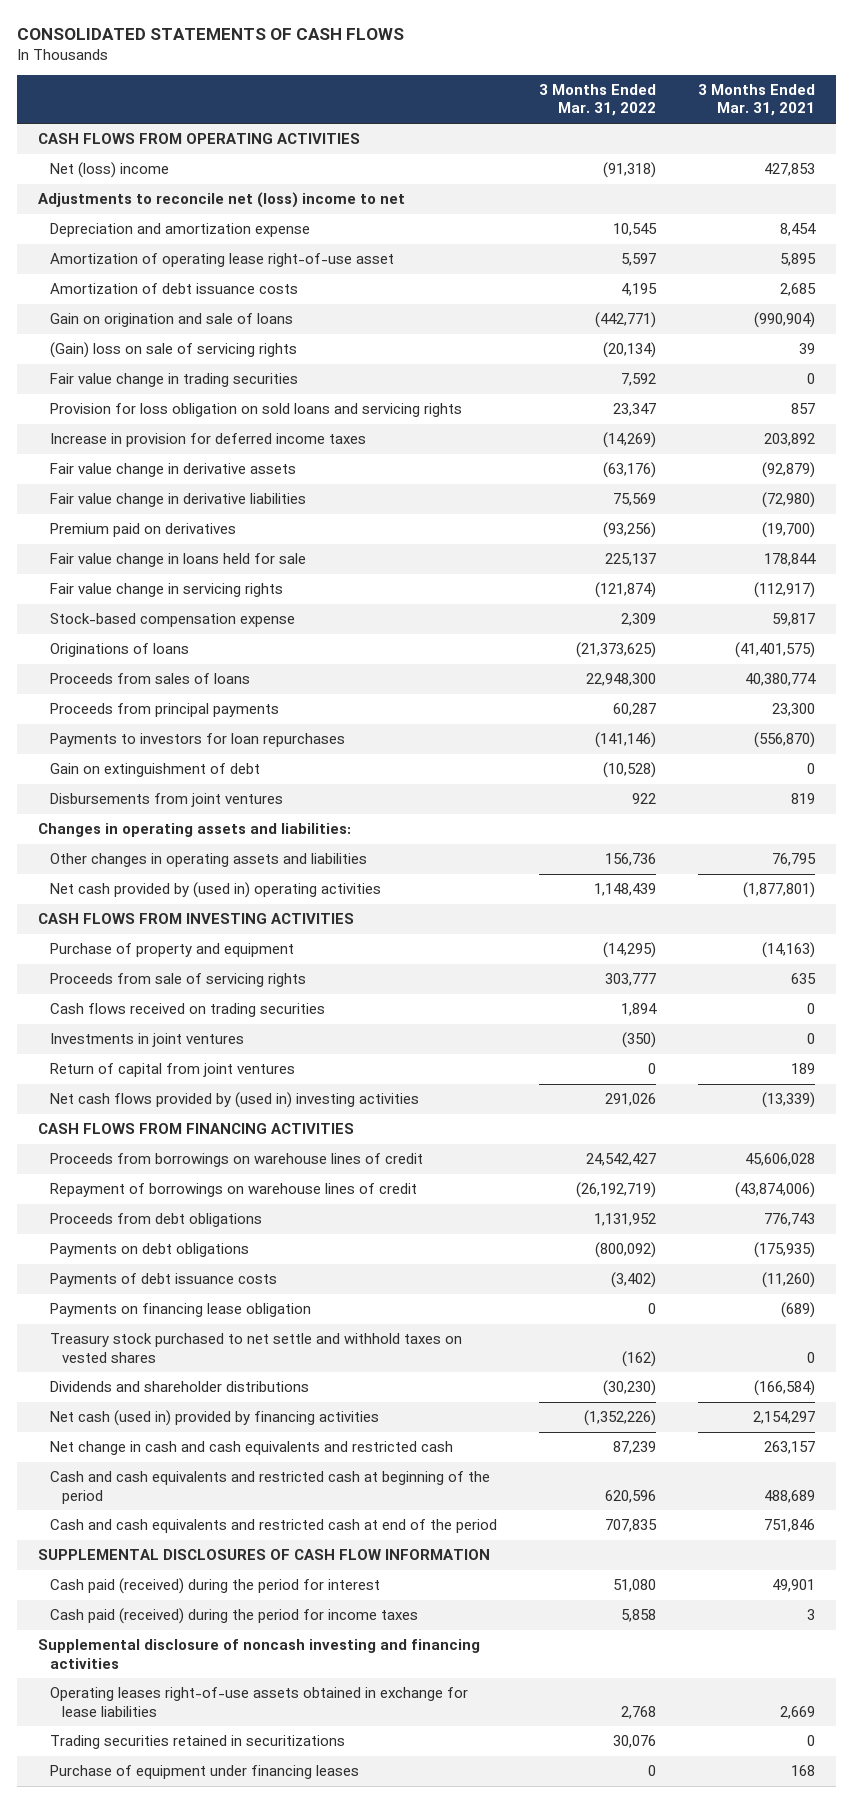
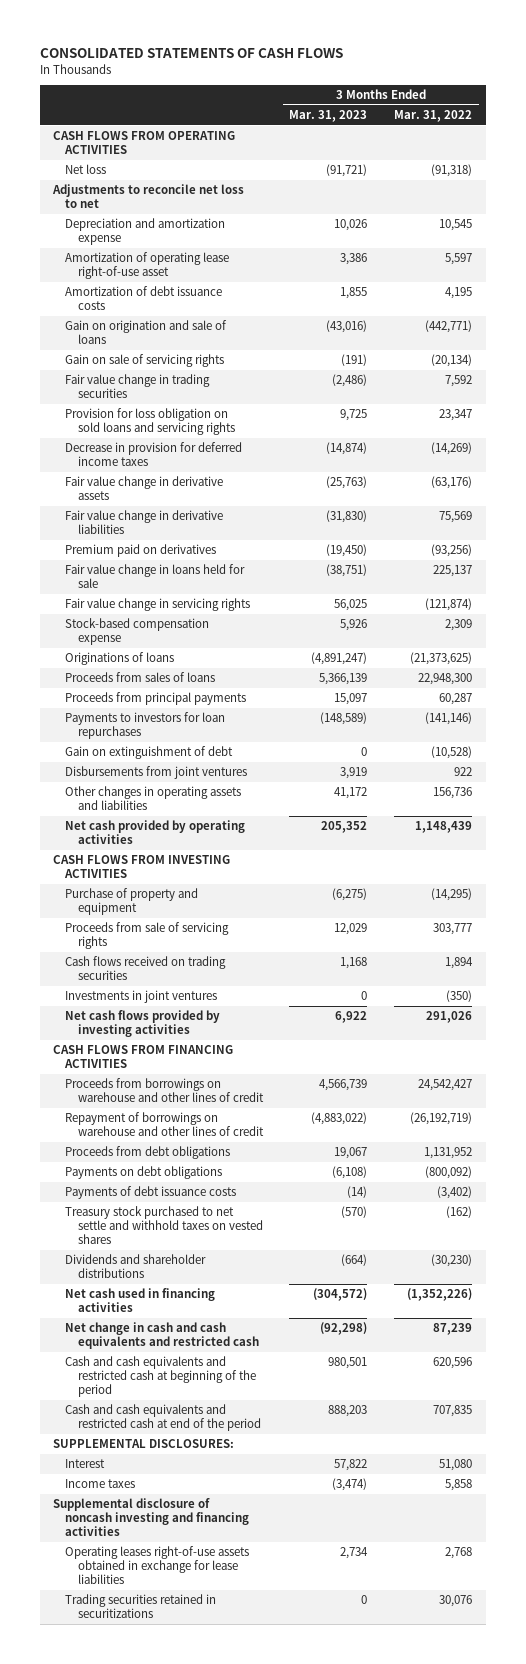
[698,84,816,117] 3 Months Ended Mar. 31, 2021 -> none
none -> [289,109,368,122] Mar. 31, 2023
[49,162,169,179] Net (loss) income -> [65,164,107,175] Net loss
[37,192,405,209] Adjustments to reconcile net (loss) income to net -> [52,184,245,209] Adjustments to reconcile net loss to net
[49,342,297,359] (Gain) loss on sale of servicing rights -> [65,354,225,368] Gain on sale of servicing rights
[49,433,366,448] Increase in provision for deferred income taxes -> [65,442,243,467] Decrease in provision for deferred income taxes
[37,823,351,838] Changes in operating assets and liabilities: -> none
[49,882,381,899] Net cash provided by (used in) operating activities -> [65,820,246,845] Net cash provided by operating activities
[49,1063,295,1078] Return of capital from joint ventures -> none
[49,1092,419,1109] Net cash flows provided by (used in) investing activities -> [65,1010,221,1038] Net cash flows provided by investing activities
[49,1153,423,1168] Proceeds from borrowings on warehouse lines of credit -> [65,1078,264,1103] Proceeds from borrowings on warehouse and other lines of credit
[49,1183,417,1198] Repayment of borrowings on warehouse lines of credit -> [65,1112,264,1137] Repayment of borrowings on warehouse and other lines of credit
[49,1303,311,1318] Payments on financing lease obligation -> none
[49,1410,379,1427] Net cash (used in) provided by financing activities -> [65,1288,216,1313] Net cash used in financing activities
[37,1549,490,1561] SUPPLEMENTAL DISCLOSURES OF CASH FLOW INFORMATION -> [53,1439,235,1449] SUPPLEMENTAL DISCLOSURES:
[49,1578,380,1595] Cash paid (received) during the period for interest -> [65,1459,106,1469] Interest
[49,1608,418,1625] Cash paid (received) during the period for income taxes -> [65,1479,136,1489] Income taxes
[49,1765,359,1780] Purchase of equipment under financing leases -> none

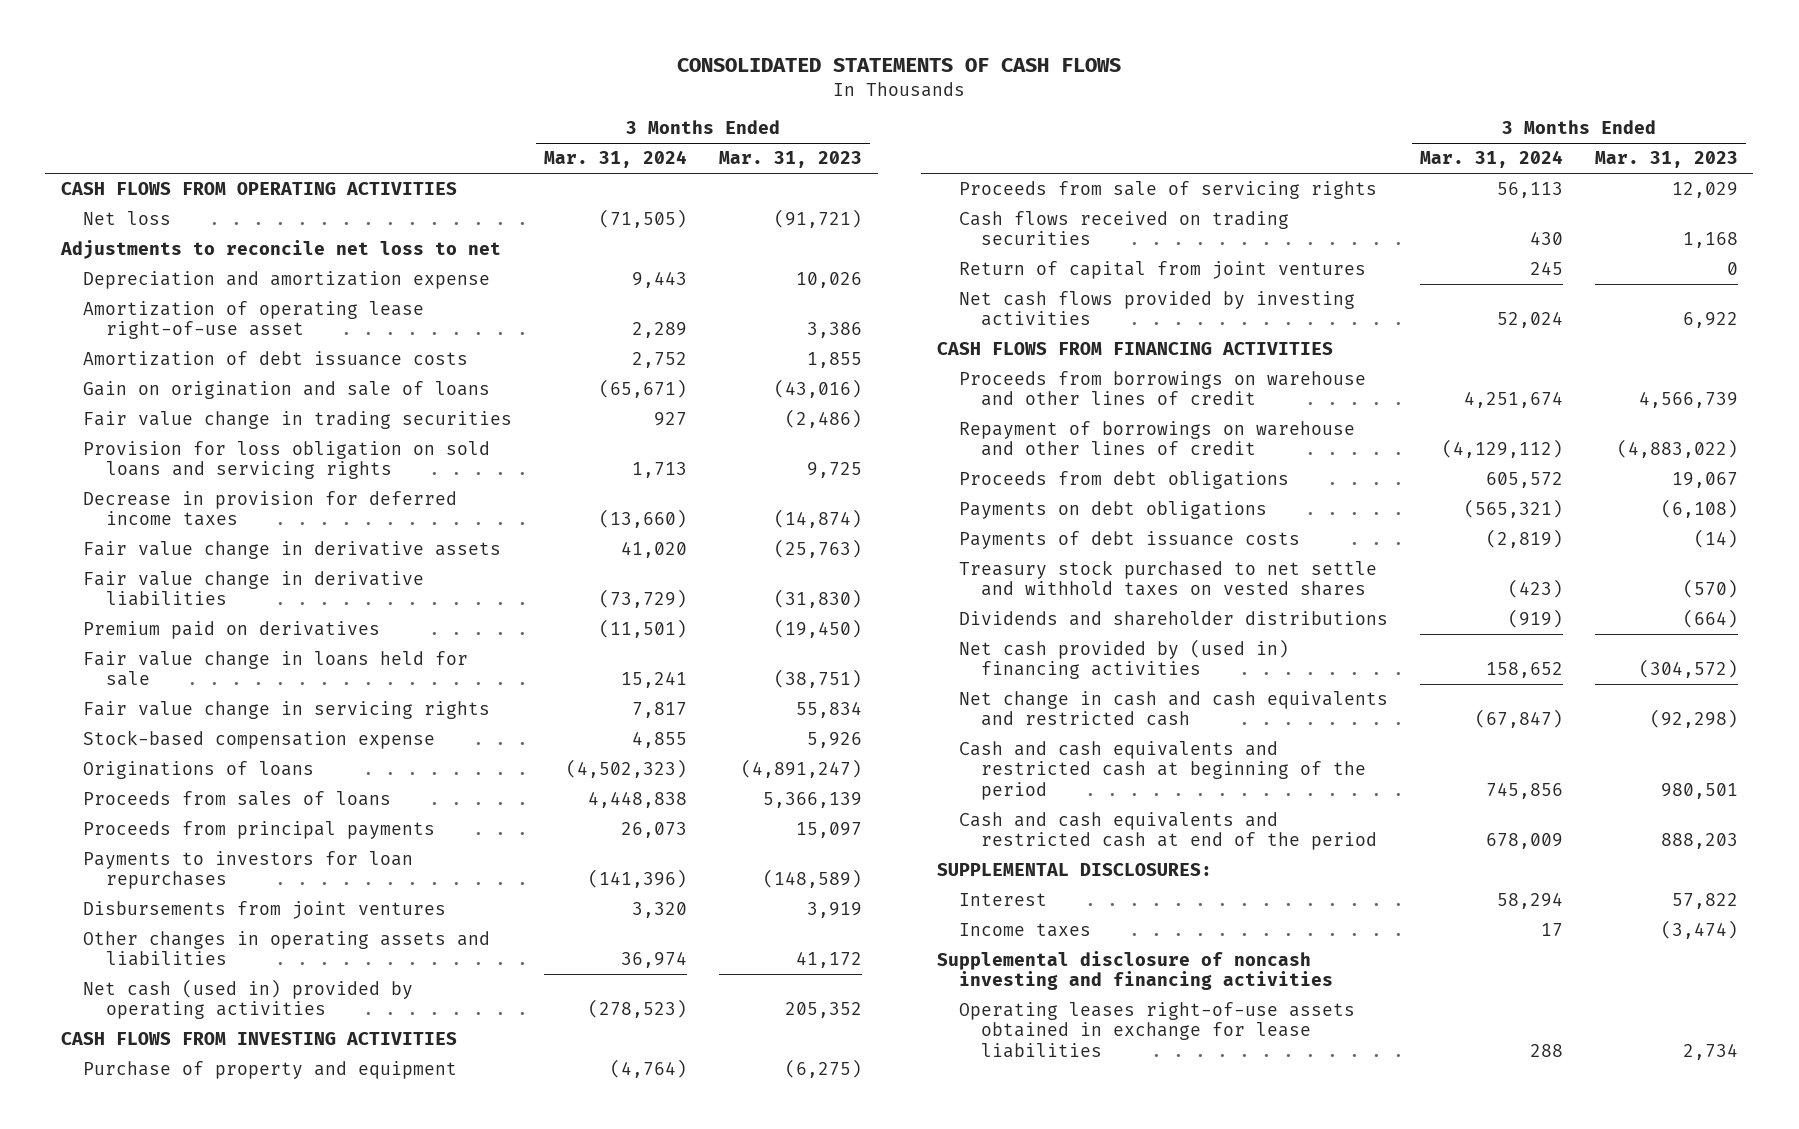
[394,109,473,122] Mar. 31, 2022 -> none
none -> [544,150,688,169] Mar. 31, 2024
[65,354,225,368] Gain on sale of servicing rights -> none
[334,599,368,612] 56,025 -> [795,701,862,719] 55,834
[65,746,234,760] Gain on extinguishment of debt -> none
[65,820,246,845] Net cash provided by operating activities -> [83,979,414,1020] Net cash (used in) provided by operating activities
[65,990,218,1004] Investments in joint ventures -> none
none -> [959,261,1367,280] Return of capital from joint ventures
[65,1288,216,1313] Net cash used in financing activities -> [959,639,1290,680] Net cash provided by (used in) financing activities
[65,1594,217,1619] Trading securities retained in securitizations -> none

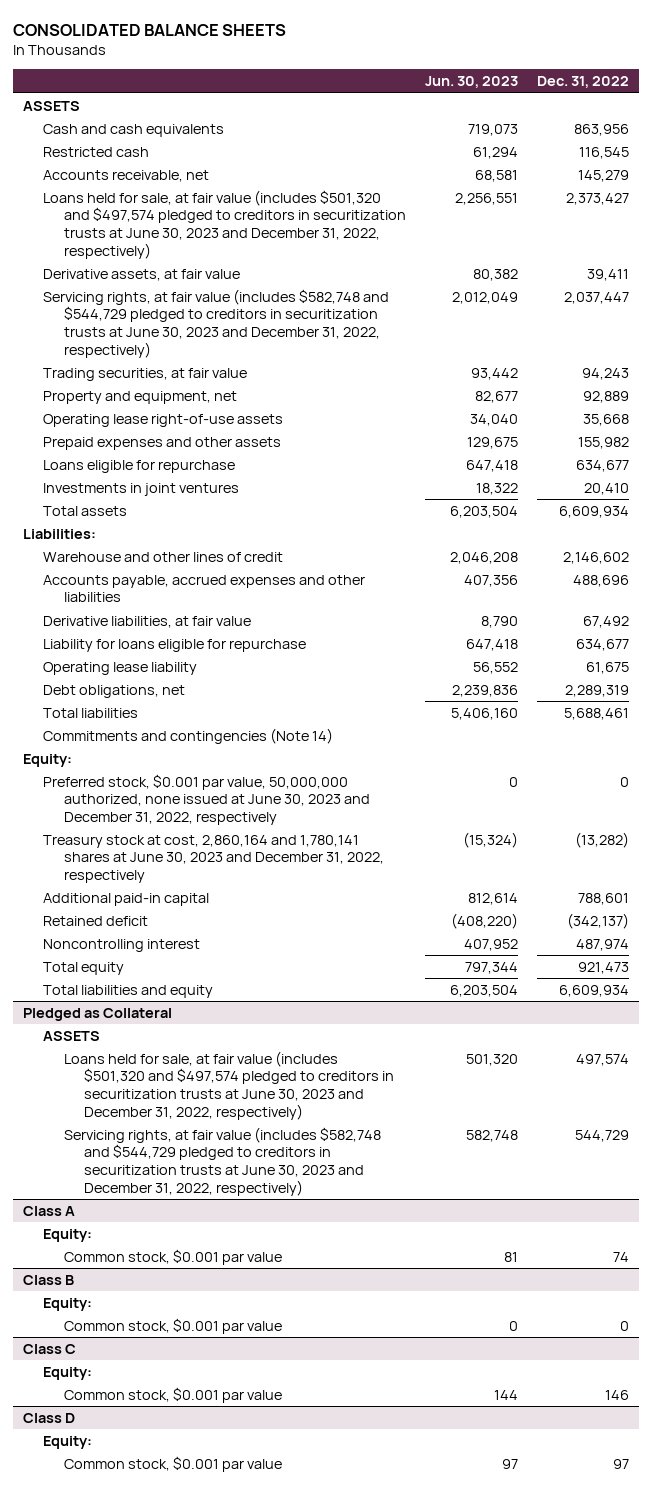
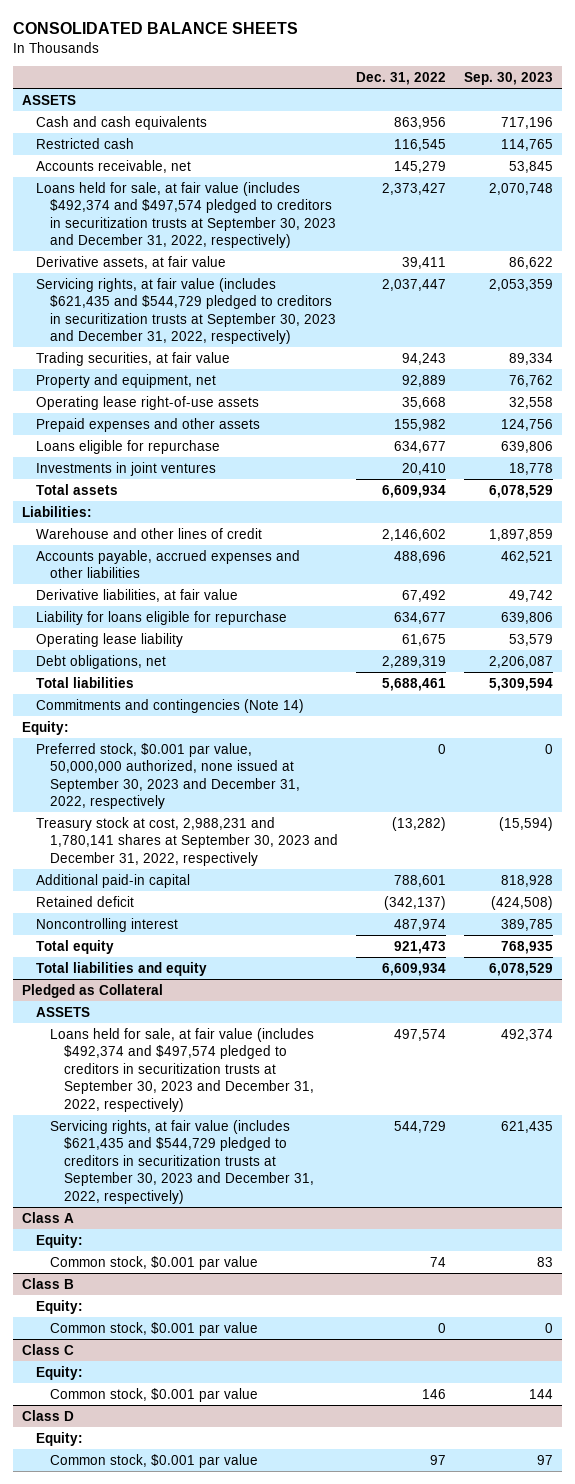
[424,76,518,89] Jun. 30, 2023 -> none
none -> [464,71,554,85] Sep. 30, 2023
[43,189,406,259] Loans held for sale, at fair value (includes $501,320 and $497,574 pledged to creditors in securitization trusts at June 30, 2023 and December 31, 2022, respectively) -> [35,181,336,249] Loans held for sale, at fair value (includes $492,374 and $497,574 pledged to creditors in securitization trusts at September 30, 2023 and December 31, 2022, respectively)
[43,288,390,358] Servicing rights, at fair value (includes $582,748 and $544,729 pledged to creditors in securitization trusts at June 30, 2023 and December 31, 2022, respectively) -> [35,277,336,345] Servicing rights, at fair value (includes $621,435 and $544,729 pledged to creditors in securitization trusts at September 30, 2023 and December 31, 2022, respectively)
[43,773,370,826] Preferred stock, $0.001 par value, 50,000,000 authorized, none issued at June 30, 2023 and December 31, 2022, respectively -> [35,742,300,810] Preferred stock, $0.001 par value, 50,000,000 authorized, none issued at September 30, 2023 and December 31, 2022, respectively
[43,834,384,884] Treasury stock at cost, 2,860,164 and 1,780,141 shares at June 30, 2023 and December 31, 2022, respectively -> [35,816,338,866] Treasury stock at cost, 2,988,231 and 1,780,141 shares at September 30, 2023 and December 31, 2022, respectively
[63,1050,395,1120] Loans held for sale, at fair value (includes $501,320 and $497,574 pledged to creditors in securitization trusts at June 30, 2023 and December 31, 2022, respectively) -> [49,1027,314,1112] Loans held for sale, at fair value (includes $492,374 and $497,574 pledged to creditors in securitization trusts at September 30, 2023 and December 31, 2022, respectively)
[63,1126,381,1196] Servicing rights, at fair value (includes $582,748 and $544,729 pledged to creditors in securitization trusts at June 30, 2023 and December 31, 2022, respectively) -> [49,1119,314,1204] Servicing rights, at fair value (includes $621,435 and $544,729 pledged to creditors in securitization trusts at September 30, 2023 and December 31, 2022, respectively)

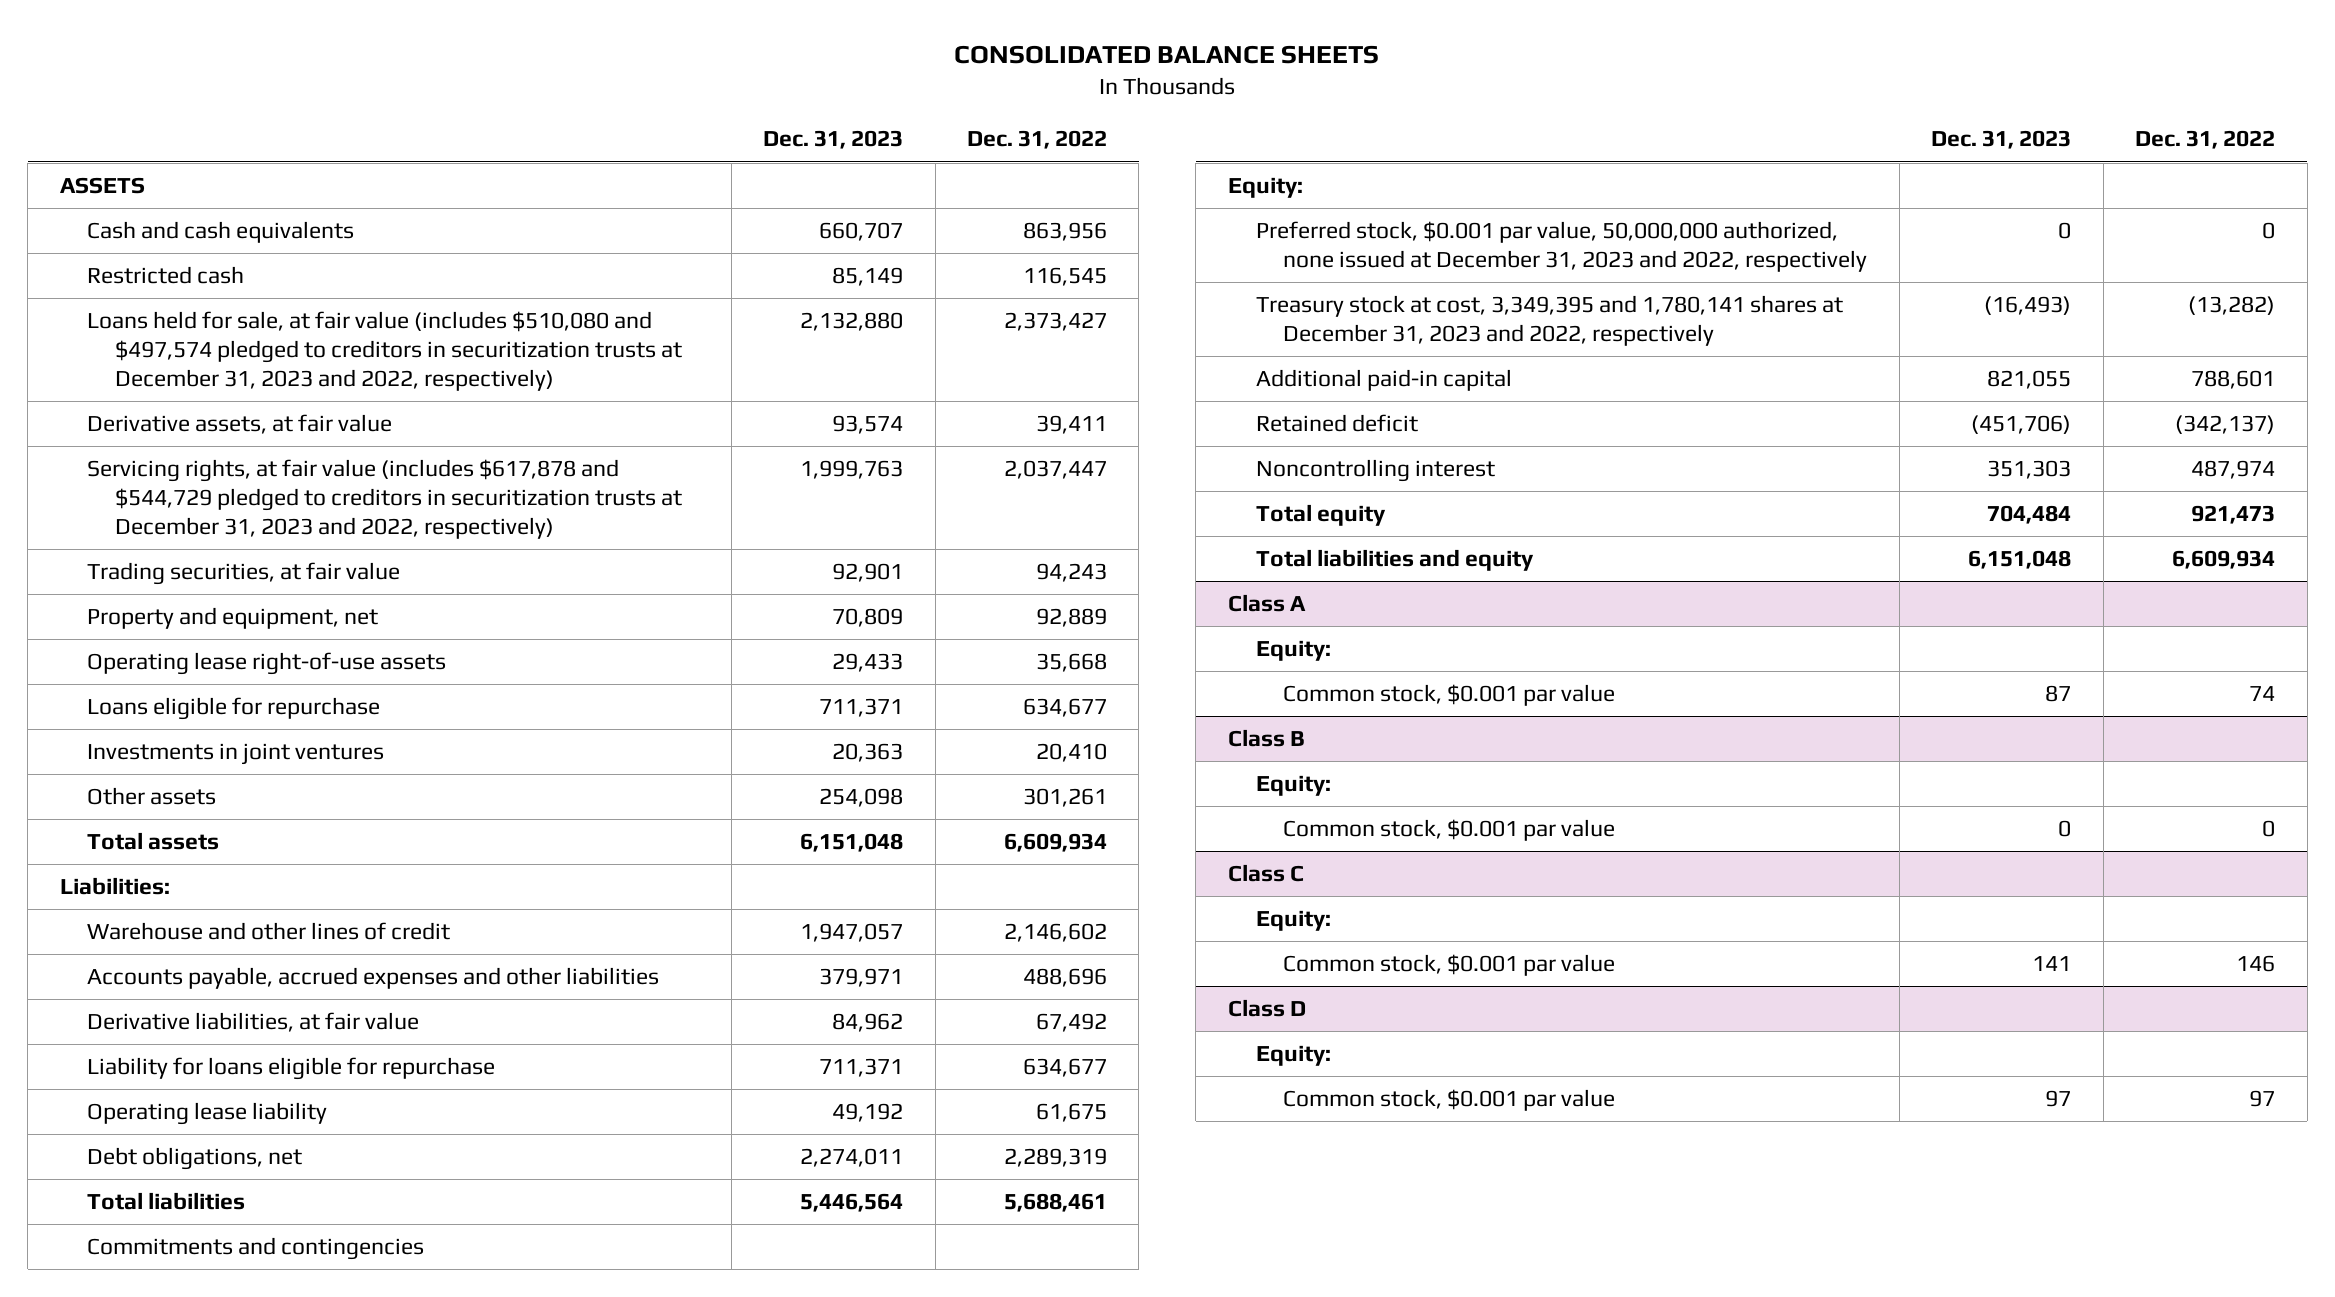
[464,71,554,85] Sep. 30, 2023 -> none
none -> [763,130,904,150] Dec. 31, 2023
[35,159,191,173] Accounts receivable, net -> none
[35,181,336,249] Loans held for sale, at fair value (includes $492,374 and $497,574 pledged to creditors in securitization trusts at September 30, 2023 and December 31, 2022, respectively) -> [87,310,683,391] Loans held for sale, at fair value (includes $510,080 and $497,574 pledged to creditors in securitization trusts at December 31, 2023 and 2022, respectively)
[35,277,336,345] Servicing rights, at fair value (includes $621,435 and $544,729 pledged to creditors in securitization trusts at September 30, 2023 and December 31, 2022, respectively) -> [87,458,683,539] Servicing rights, at fair value (includes $617,878 and $544,729 pledged to creditors in securitization trusts at December 31, 2023 and 2022, respectively)
[35,417,260,432] Prepaid expenses and other assets -> none
none -> [87,786,217,805] Other assets
[35,698,304,713] Commitments and contingencies (Note 14) -> [87,1236,425,1260] Commitments and contingencies
[35,742,300,810] Preferred stock, $0.001 par value, 50,000,000 authorized, none issued at September 30, 2023 and December 31, 2022, respectively -> [1255,220,1868,272] Preferred stock, $0.001 par value, 50,000,000 authorized, none issued at December 31, 2023 and 2022, respectively
[35,816,338,866] Treasury stock at cost, 2,988,231 and 1,780,141 shares at September 30, 2023 and December 31, 2022, respectively -> [1255,294,1843,346] Treasury stock at cost, 3,349,395 and 1,780,141 shares at December 31, 2023 and 2022, respectively
[21,983,163,998] Pledged as Collateral -> none
[35,1006,90,1017] ASSETS -> none
[49,1027,314,1112] Loans held for sale, at fair value (includes $492,374 and $497,574 pledged to creditors in securitization trusts at September 30, 2023 and December 31, 2022, respectively) -> none
[49,1119,314,1204] Servicing rights, at fair value (includes $621,435 and $544,729 pledged to creditors in securitization trusts at September 30, 2023 and December 31, 2022, respectively) -> none

